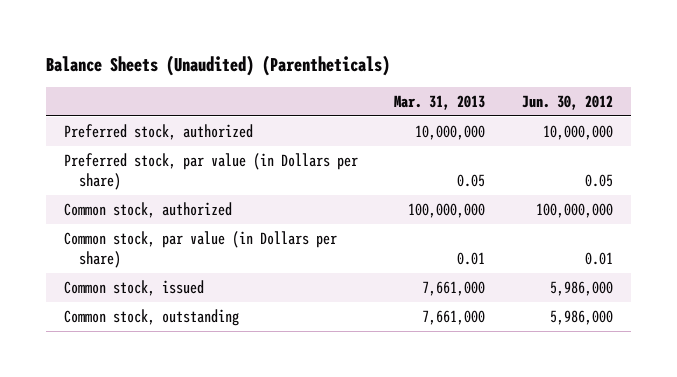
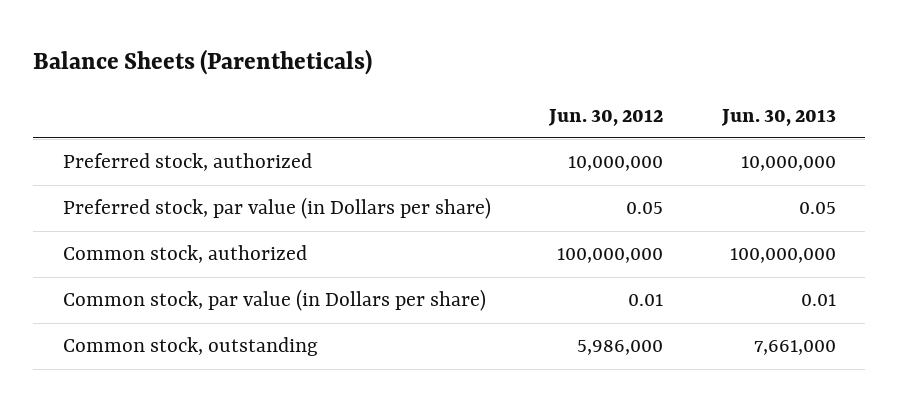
[45,54,390,76] Balance Sheets (Unaudited) (Parentheticals) -> [33,49,373,76] Balance Sheets (Parentheticals)
[394,95,486,111] Mar. 31, 2013 -> none
none -> [720,108,836,126] Jun. 30, 2013
[63,280,204,297] Common stock, issued -> none

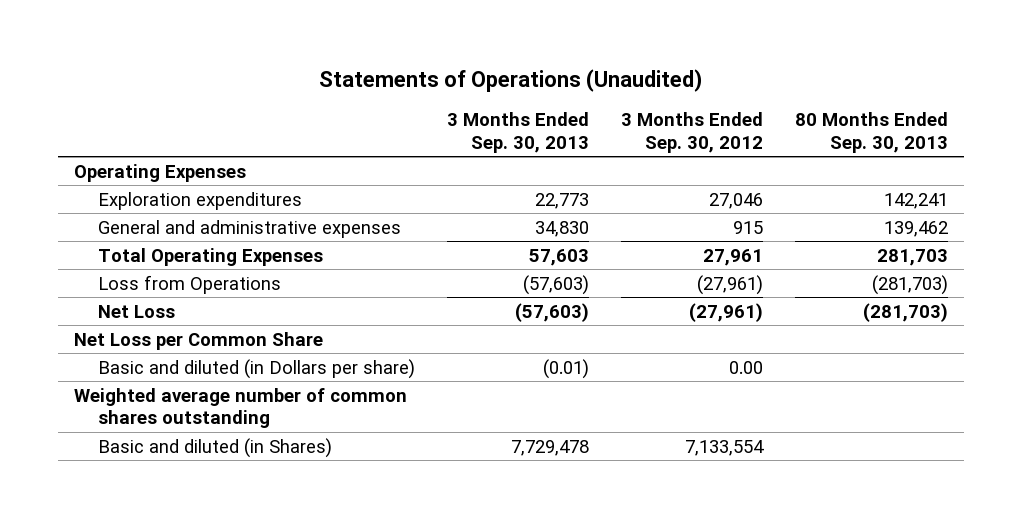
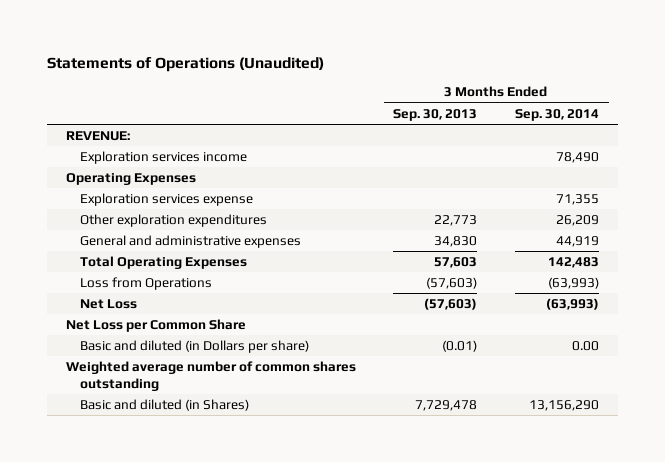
[621,111,764,153] 3 Months Ended Sep. 30, 2012 -> none
[795,111,949,153] 80 Months Ended Sep. 30, 2013 -> none
none -> [515,108,600,121] Sep. 30, 2014
none -> [65,131,130,142] REVENUE:
none -> [80,151,248,165] Exploration services income
none -> [80,193,254,207] Exploration services expense
[98,191,303,210] Exploration expenditures -> [80,214,268,228] Other exploration expenditures

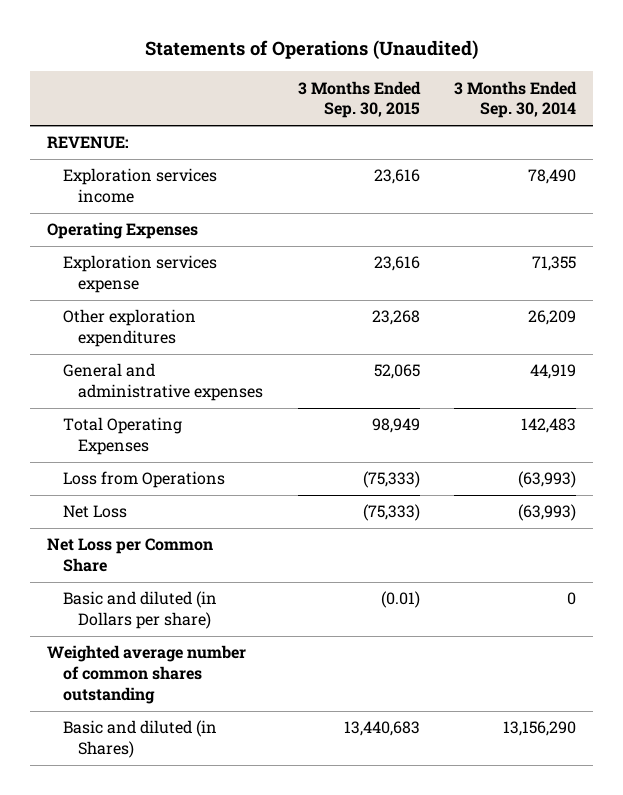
[393,108,478,121] Sep. 30, 2013 -> none
none -> [297,80,421,119] 3 Months Ended Sep. 30, 2015
[572,341,600,352] 0.00 -> [567,592,577,606] 0

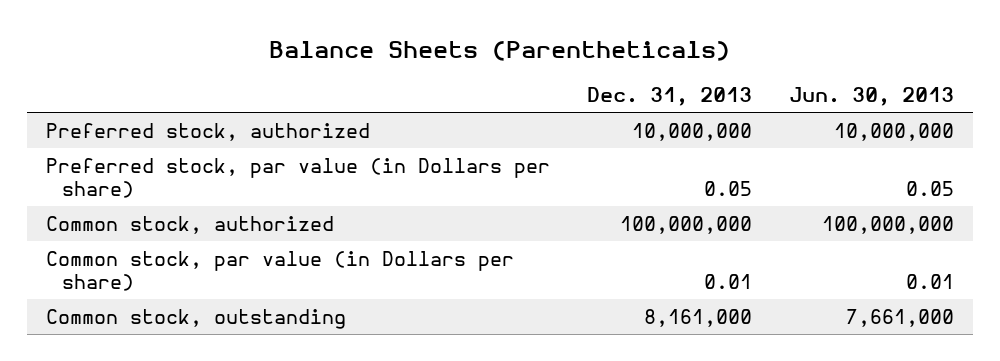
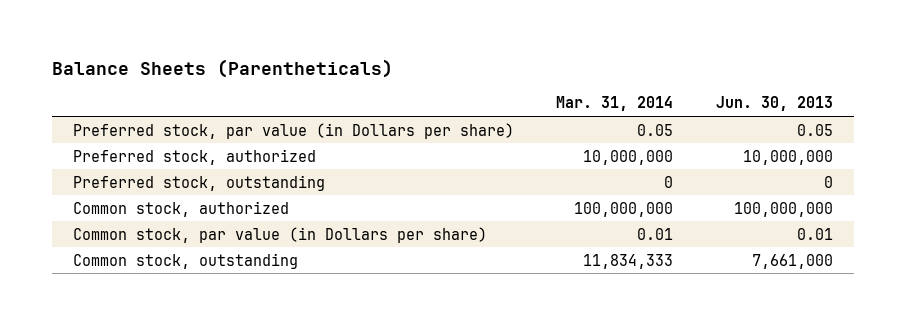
[587,87,753,107] Dec. 31, 2013 -> none
none -> [556,96,674,112] Mar. 31, 2014
[45,122,370,141] Preferred stock, authorized -> [72,148,316,165] Preferred stock, authorized
none -> [72,174,325,191] Preferred stock, outstanding

